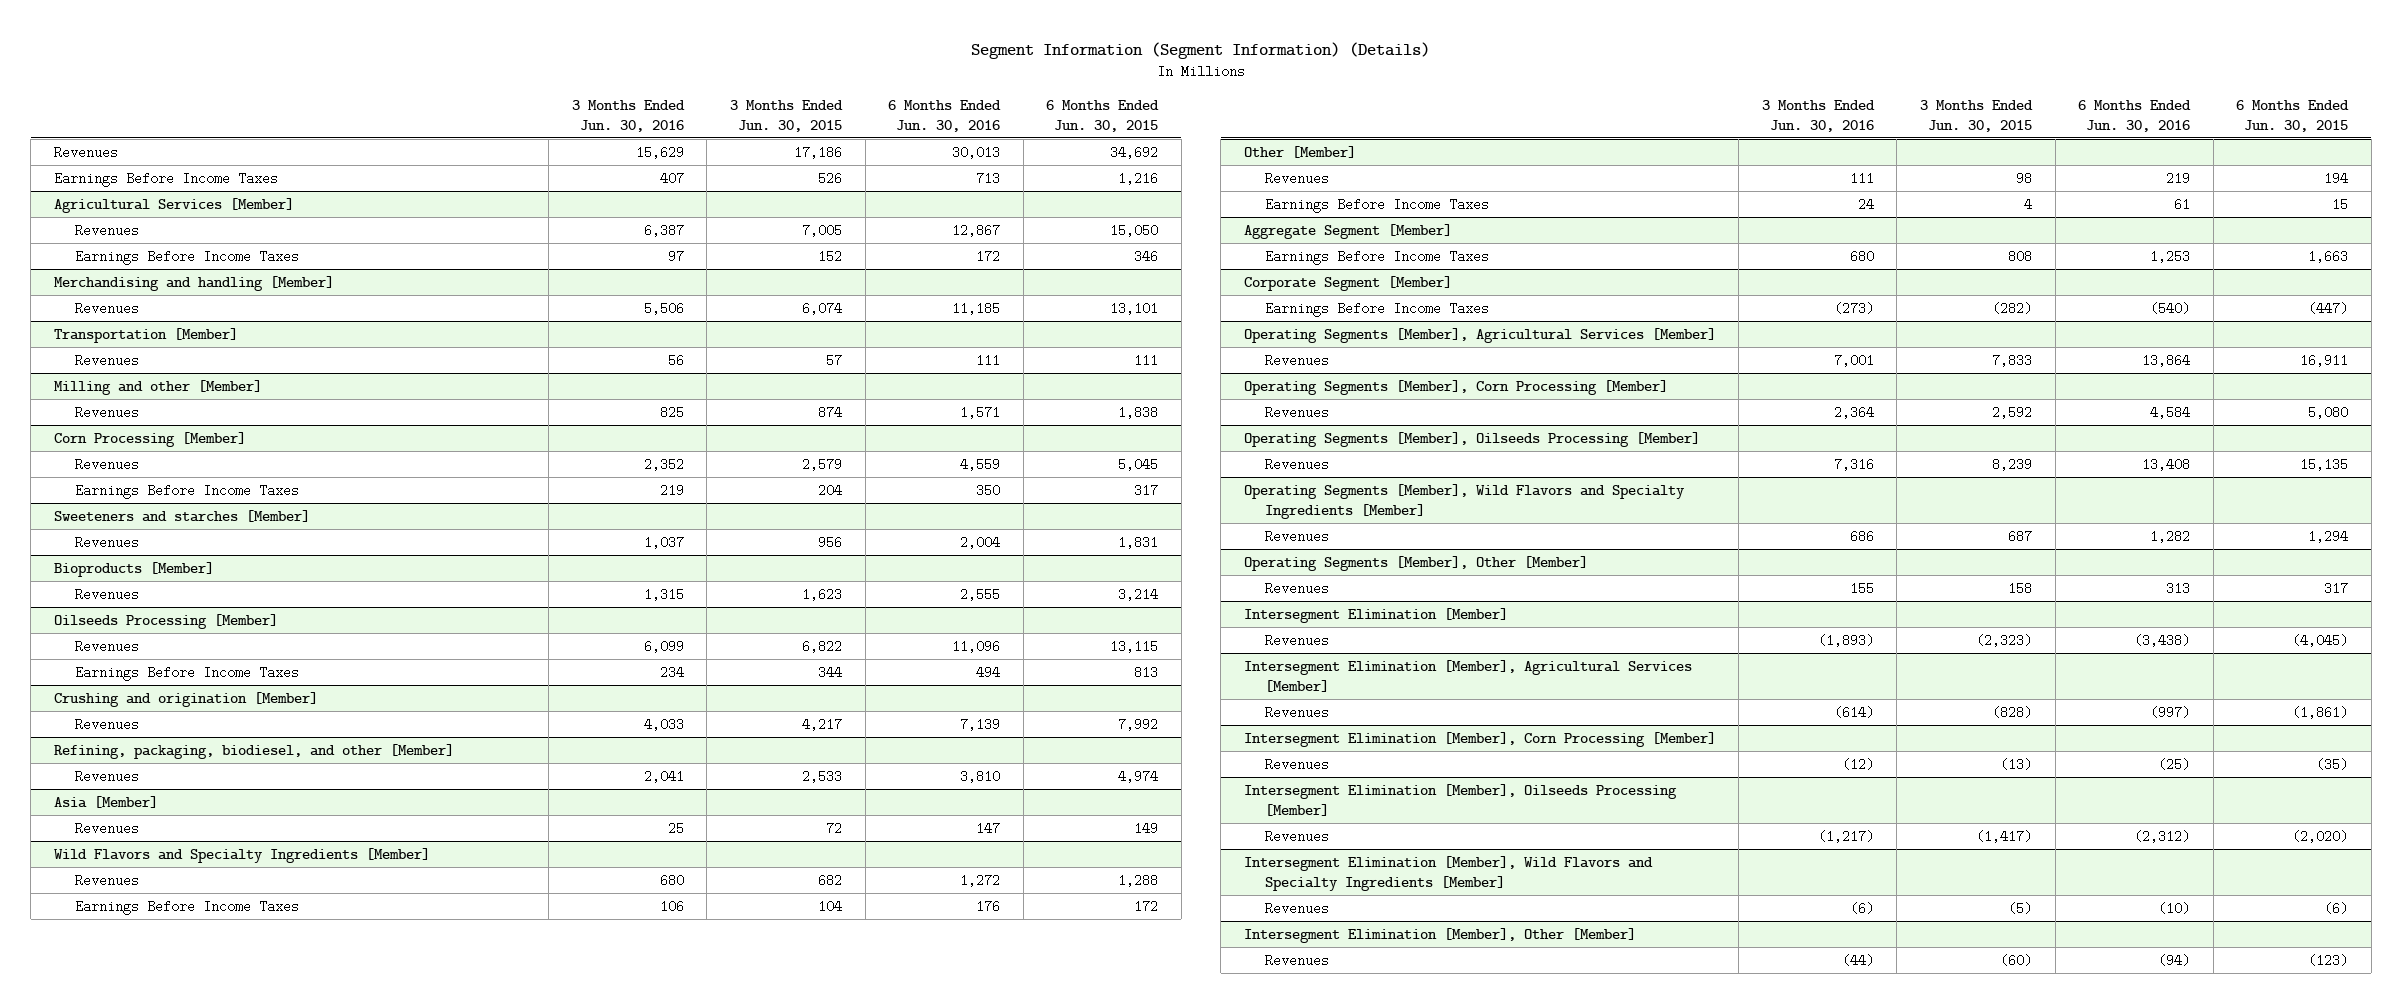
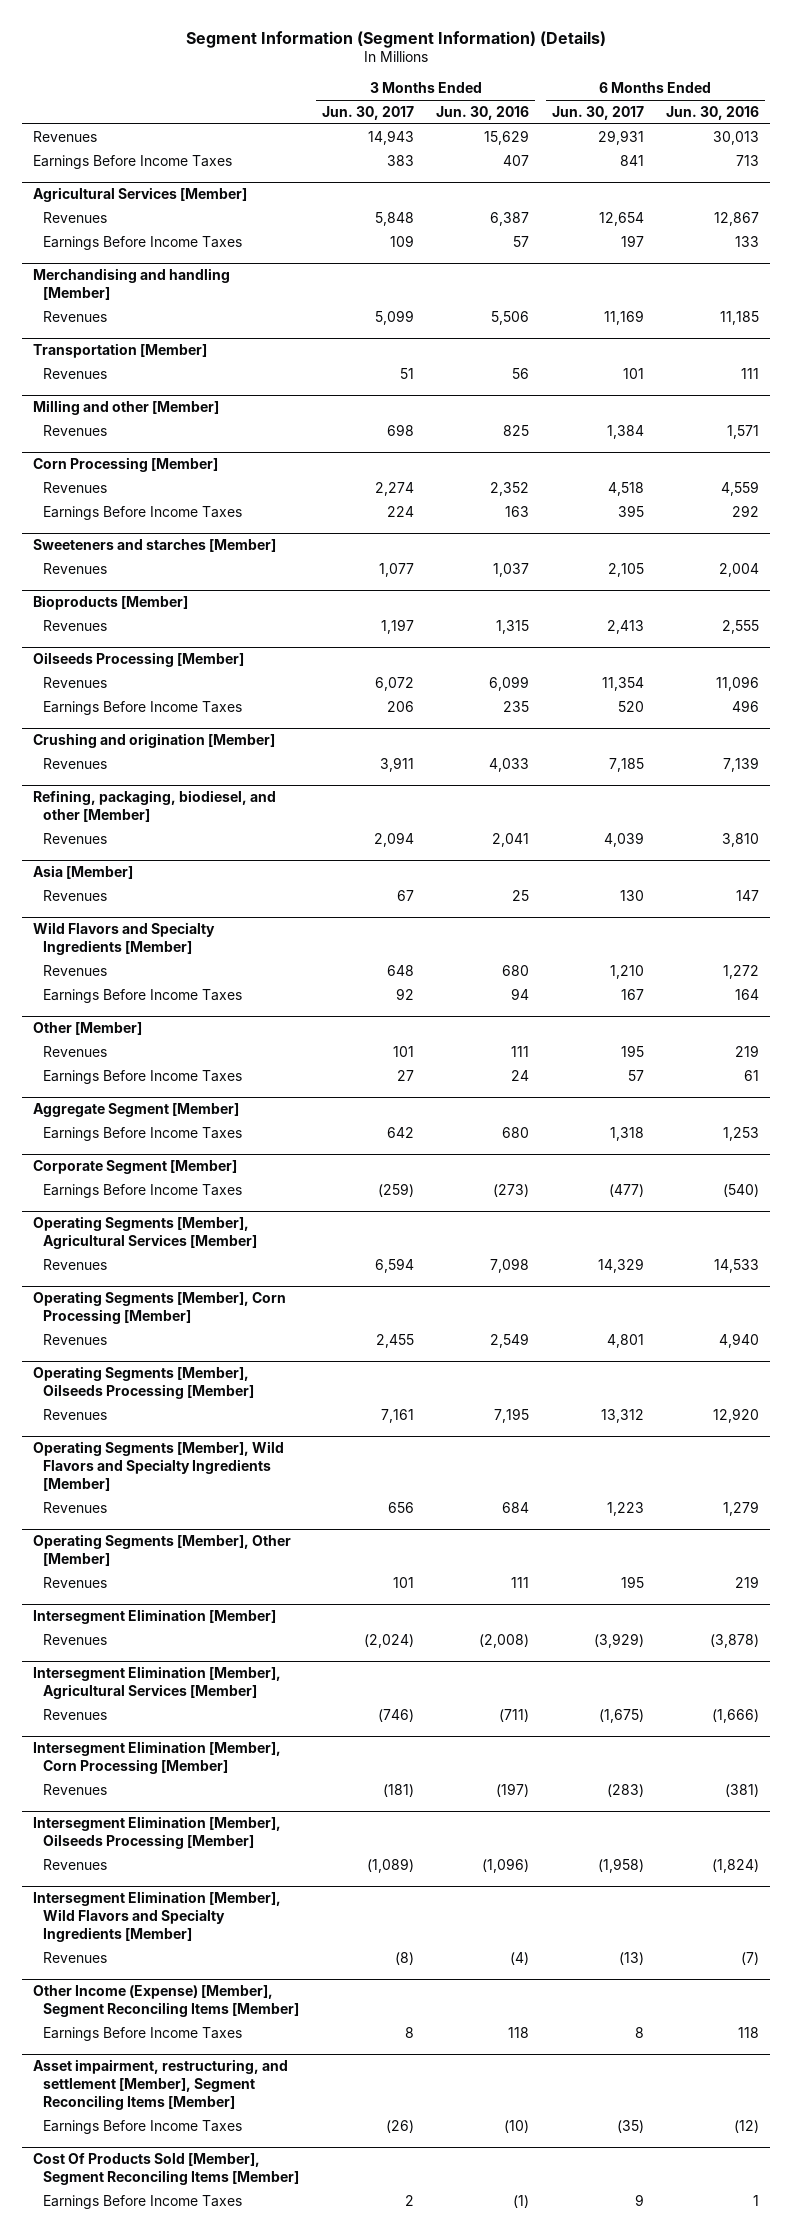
[730,99,844,132] 3 Months Ended Jun. 30, 2015 -> none
[1046,99,1160,132] 6 Months Ended Jun. 30, 2015 -> none
none -> [321,105,414,120] Jun. 30, 2017
none -> [551,105,644,120] Jun. 30, 2017
[667,249,684,263] 97 -> [513,235,530,247] 57
[976,249,1001,263] 172 -> [735,235,760,247] 133
[659,483,684,497] 219 -> [505,505,530,517] 163
[976,483,1001,497] 350 -> [732,504,760,517] 292
[659,665,684,679] 234 -> [503,700,530,712] 235
[976,665,1001,679] 494 -> [732,699,760,712] 496
[659,899,684,913] 106 -> [511,987,530,1000] 94
[976,899,1001,913] 176 -> [735,988,760,1000] 164
[1833,353,1874,367] 7,001 -> [490,1257,530,1273] 7,098
[2142,353,2191,367] 13,864 -> [714,1258,760,1273] 14,533
[1833,405,1874,419] 2,364 -> [490,1332,530,1348] 2,549
[2150,405,2191,419] 4,584 -> [719,1332,760,1348] 4,940
[1833,457,1874,471] 7,316 -> [494,1407,530,1423] 7,195
[2142,457,2191,471] 13,408 -> [713,1407,760,1423] 12,920
[1849,529,1874,543] 686 -> [502,1501,530,1513] 684
[2150,529,2191,543] 1,282 -> [723,1500,760,1516] 1,279
[1849,581,1874,595] 155 -> [511,1576,530,1588] 111
[2166,581,2191,595] 313 -> [735,1575,760,1588] 219
[1817,633,1874,647] (1,893) -> [479,1633,530,1648] (2,008)
[2134,633,2191,647] (3,438) -> [710,1633,760,1648] (3,878)
[1833,705,1874,719] (614) -> [499,1708,530,1722] (711)
[2150,705,2191,719] (997) -> [712,1708,760,1723] (1,666)
[1841,757,1874,771] (12) -> [496,1782,530,1797] (197)
[2158,757,2191,771] (25) -> [725,1783,760,1797] (381)
[1817,829,1874,843] (1,217) -> [482,1857,530,1873] (1,096)
[2134,829,2191,843] (2,312) -> [712,1858,760,1873] (1,824)
[1243,927,1636,943] Intersegment Elimination [Member], Other [Member] -> none
[1265,953,1330,967] Revenues -> none
[1849,901,1874,915] (6) -> [510,1951,530,1965] (4)
[2158,901,2191,915] (10) -> [741,1951,760,1965] (7)
none -> [33,1984,300,2018] Other Income (Expense) [Member], Segment Reconciling Items [Member]
none -> [43,2026,243,2041] Earnings Before Income Taxes
none -> [33,2058,289,2111] Asset impairment, restructuring, and settlement [Member], Segment Reconciling Items [Member]
none -> [43,2119,243,2134] Earnings Before Income Taxes
none -> [33,2152,300,2186] Cost Of Products Sold [Member], Segment Reconciling Items [Member]
none -> [43,2194,243,2209] Earnings Before Income Taxes

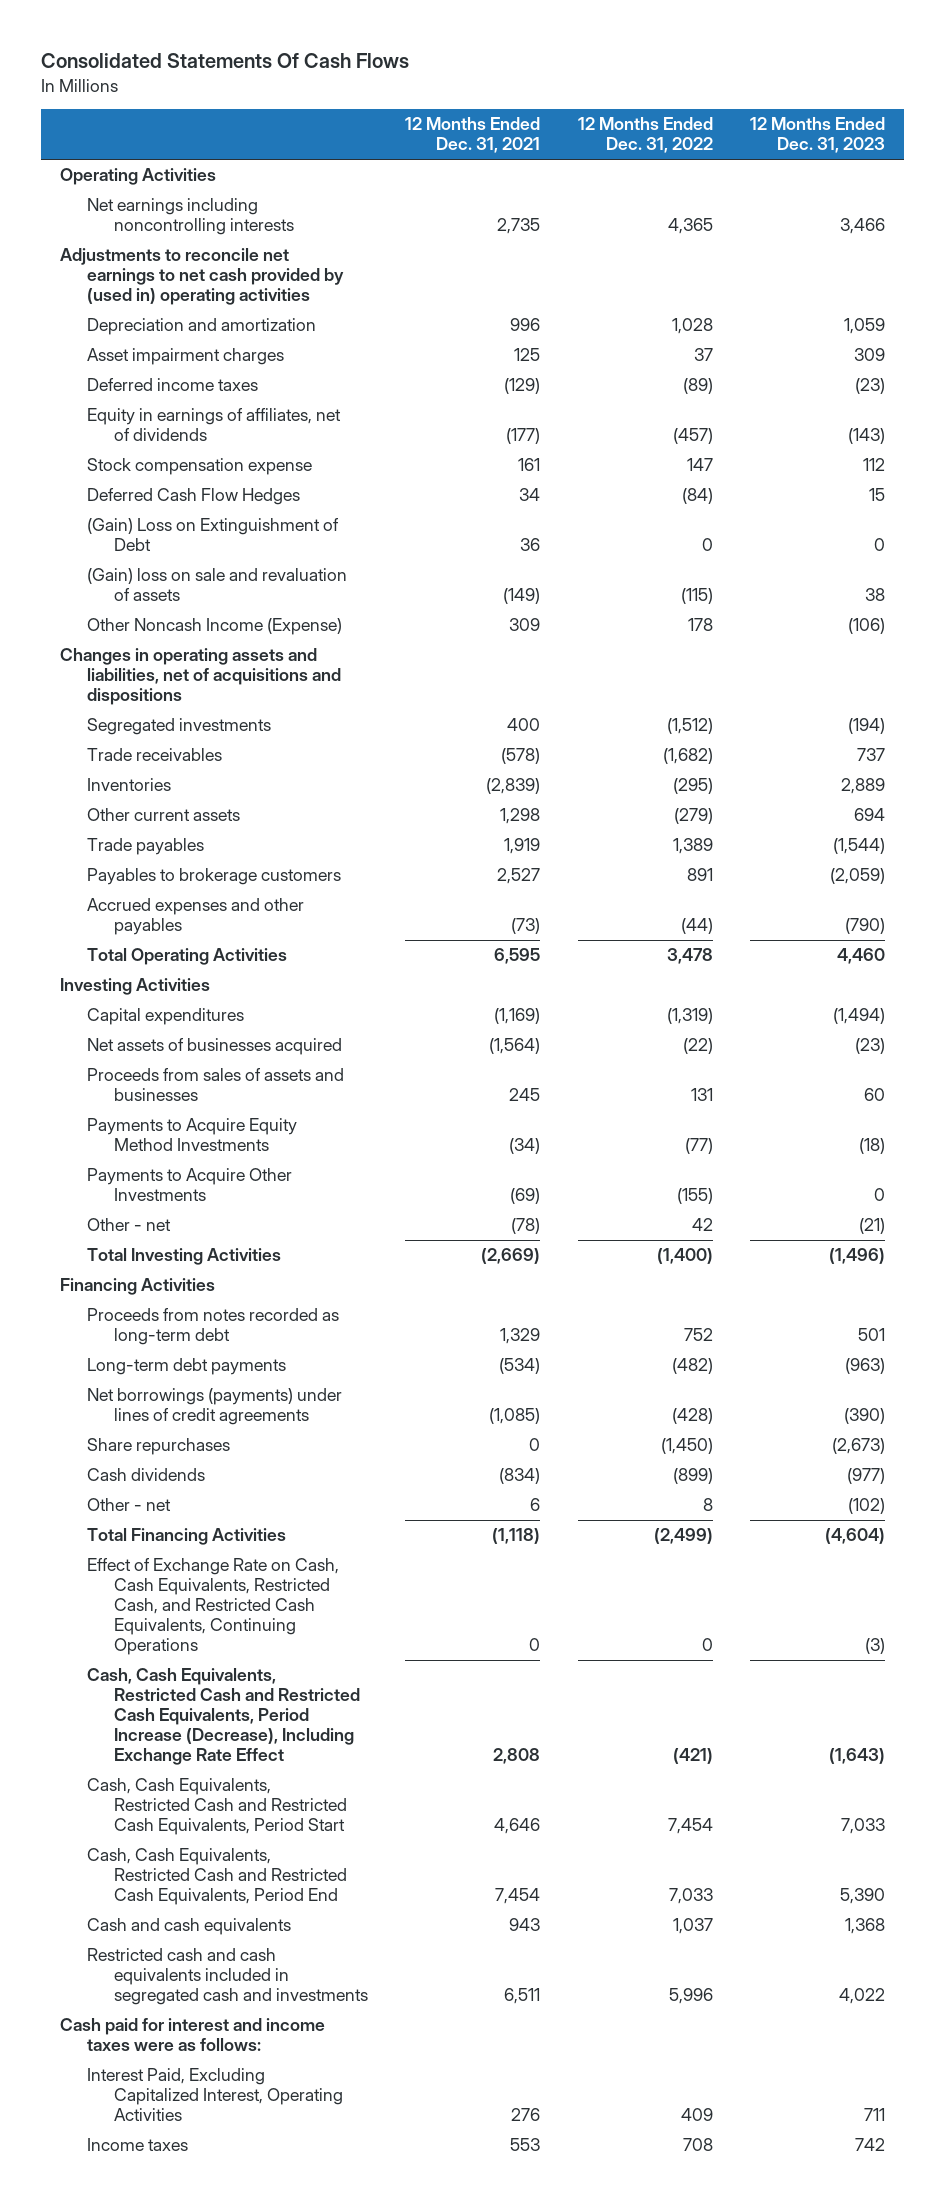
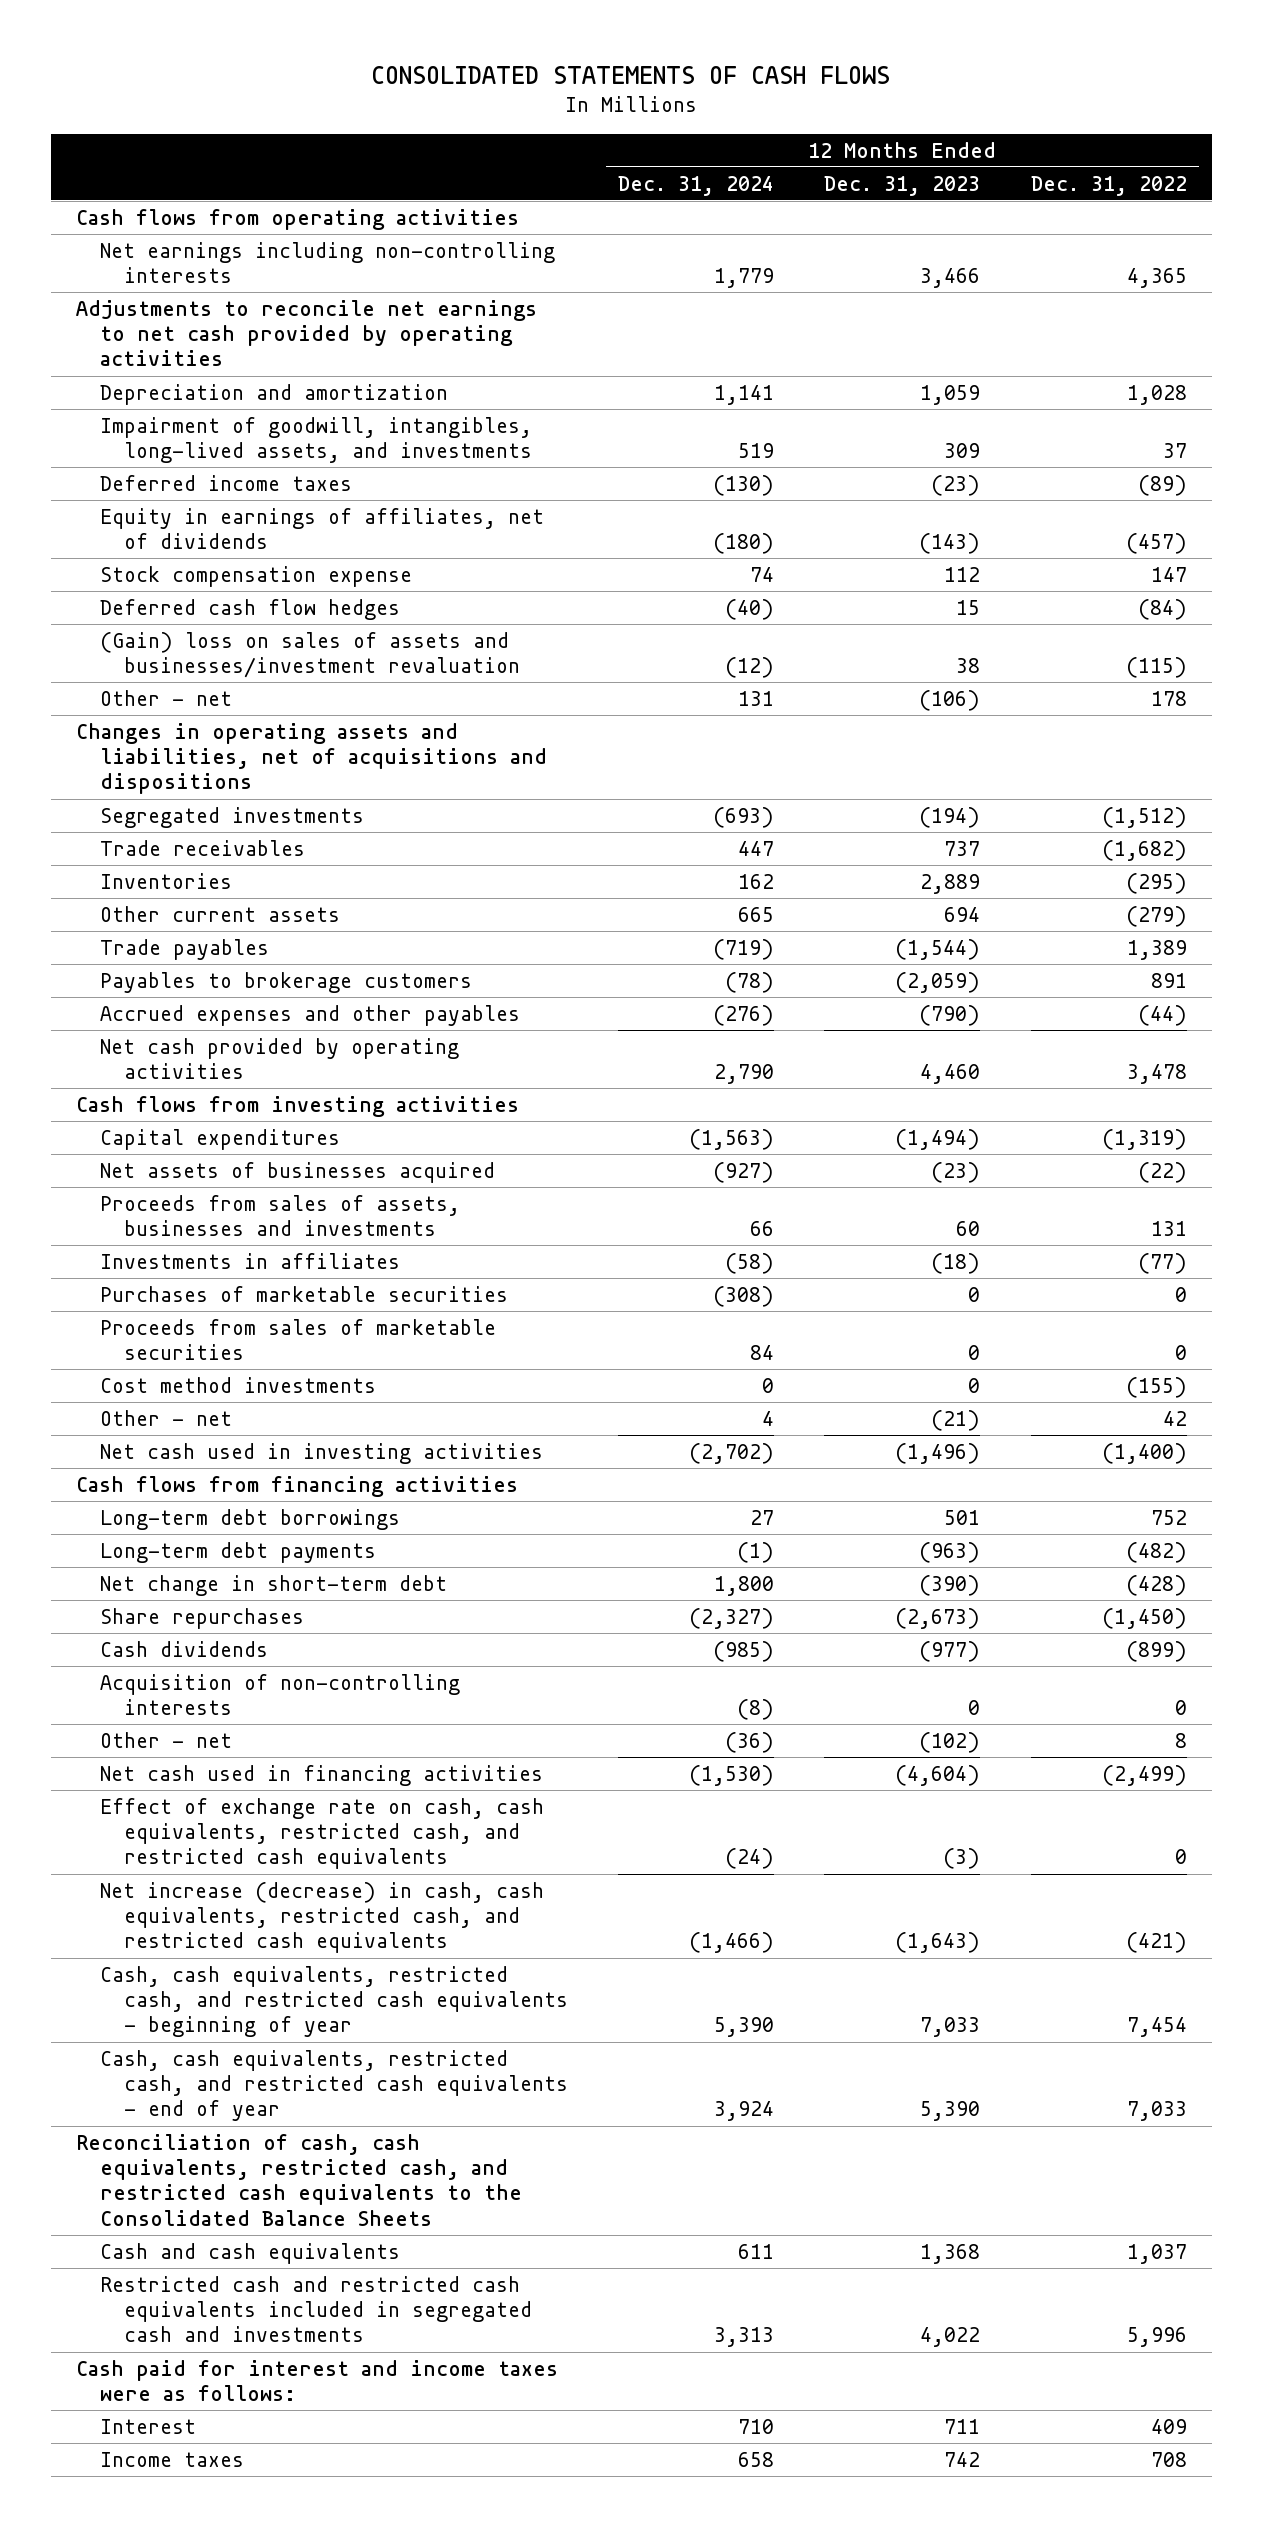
[41,53,410,69] Consolidated Statements Of Cash Flows -> [371,65,891,84] CONSOLIDATED STATEMENTS OF CASH FLOWS
[405,117,541,154] 12 Months Ended Dec. 31, 2021 -> none
none -> [618,175,775,196] Dec. 31, 2024
[60,168,217,186] Operating Activities -> [75,208,519,230] Cash flows from operating activities
[86,198,294,236] Net earnings including noncontrolling interests -> [99,241,555,284] Net earnings including non-controlling interests
[60,248,344,306] Adjustments to reconcile net earnings to net cash provided by (used in) operating activities -> [75,299,537,367] Adjustments to reconcile net earnings to net cash provided by operating activities
[86,348,284,366] Asset impairment charges -> [99,416,532,464] Impairment of goodwill, intangibles, long-lived assets, and investments
[86,518,339,552] (Gain) Loss on Extinguishment of Debt -> none
[86,488,300,506] Deferred Cash Flow Hedges -> [99,598,400,620] Deferred cash flow hedges
[86,568,347,602] (Gain) loss on sale and revaluation of assets -> [99,631,520,679] (Gain) loss on sales of assets and businesses/investment revaluation
[86,618,342,636] Other Noncash Income (Expense) -> [99,689,232,706] Other - net
[86,948,287,966] Total Operating Activities -> [99,1037,459,1080] Net cash provided by operating activities
[60,978,211,996] Investing Activities -> [75,1095,519,1117] Cash flows from investing activities
[86,1068,344,1102] Proceeds from sales of assets and businesses -> [99,1194,460,1237] Proceeds from sales of assets, businesses and investments
[86,1118,297,1152] Payments to Acquire Equity Method Investments -> [99,1252,400,1269] Investments in affiliates
none -> [99,1285,508,1302] Purchases of marketable securities
none -> [99,1318,496,1361] Proceeds from sales of marketable securities
[86,1168,292,1202] Payments to Acquire Other Investments -> [99,1376,376,1393] Cost method investments
[86,1248,281,1266] Total Investing Activities -> [99,1442,543,1464] Net cash used in investing activities
[60,1278,216,1296] Financing Activities -> [75,1475,518,1497] Cash flows from financing activities
[86,1308,339,1346] Proceeds from notes recorded as long-term debt -> [99,1508,400,1530] Long-term debt borrowings
[86,1388,342,1426] Net borrowings (payments) under lines of credit agreements -> [99,1574,447,1596] Net change in short-term debt
none -> [99,1673,460,1716] Acquisition of non-controlling interests
[86,1528,286,1546] Total Financing Activities -> [99,1764,543,1786] Net cash used in financing activities
[86,1558,339,1656] Effect of Exchange Rate on Cash, Cash Equivalents, Restricted Cash, and Restricted Cash Equivalents, Continuing Operations -> [99,1797,544,1870] Effect of exchange rate on cash, cash equivalents, restricted cash, and restricted cash equivalents
[86,1668,360,1766] Cash, Cash Equivalents, Restricted Cash and Restricted Cash Equivalents, Period Increase (Decrease), Including Exchange Rate Effect -> [99,1881,544,1954] Net increase (decrease) in cash, cash equivalents, restricted cash, and restricted cash equivalents
[86,1778,347,1836] Cash, Cash Equivalents, Restricted Cash and Restricted Cash Equivalents, Period Start -> [99,1965,568,2038] Cash, cash equivalents, restricted cash, and restricted cash equivalents - beginning of year
[86,1848,347,1906] Cash, Cash Equivalents, Restricted Cash and Restricted Cash Equivalents, Period End -> [99,2049,568,2122] Cash, cash equivalents, restricted cash, and restricted cash equivalents - end of year
none -> [75,2133,522,2226] Reconciliation of cash, cash equivalents, restricted cash, and restricted cash equivalents to the Consolidated Balance Sheets
[86,1948,368,2006] Restricted cash and cash equivalents included in segregated cash and investments -> [99,2275,532,2343] Restricted cash and restricted cash equivalents included in segregated cash and investments
[86,2068,343,2122] Interest Paid, Excluding Capitalized Interest, Operating Activities -> [99,2418,196,2434] Interest

